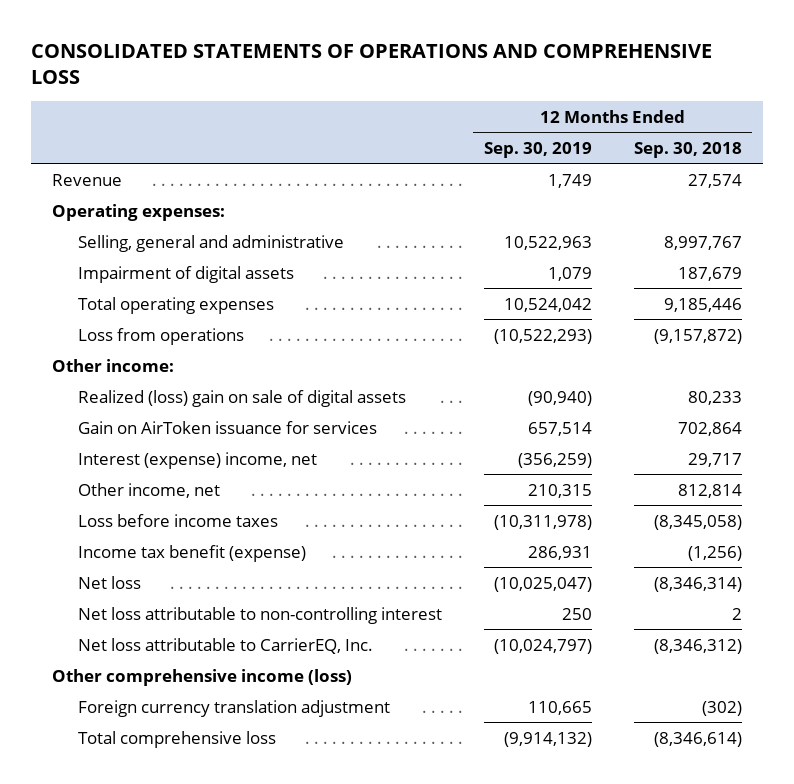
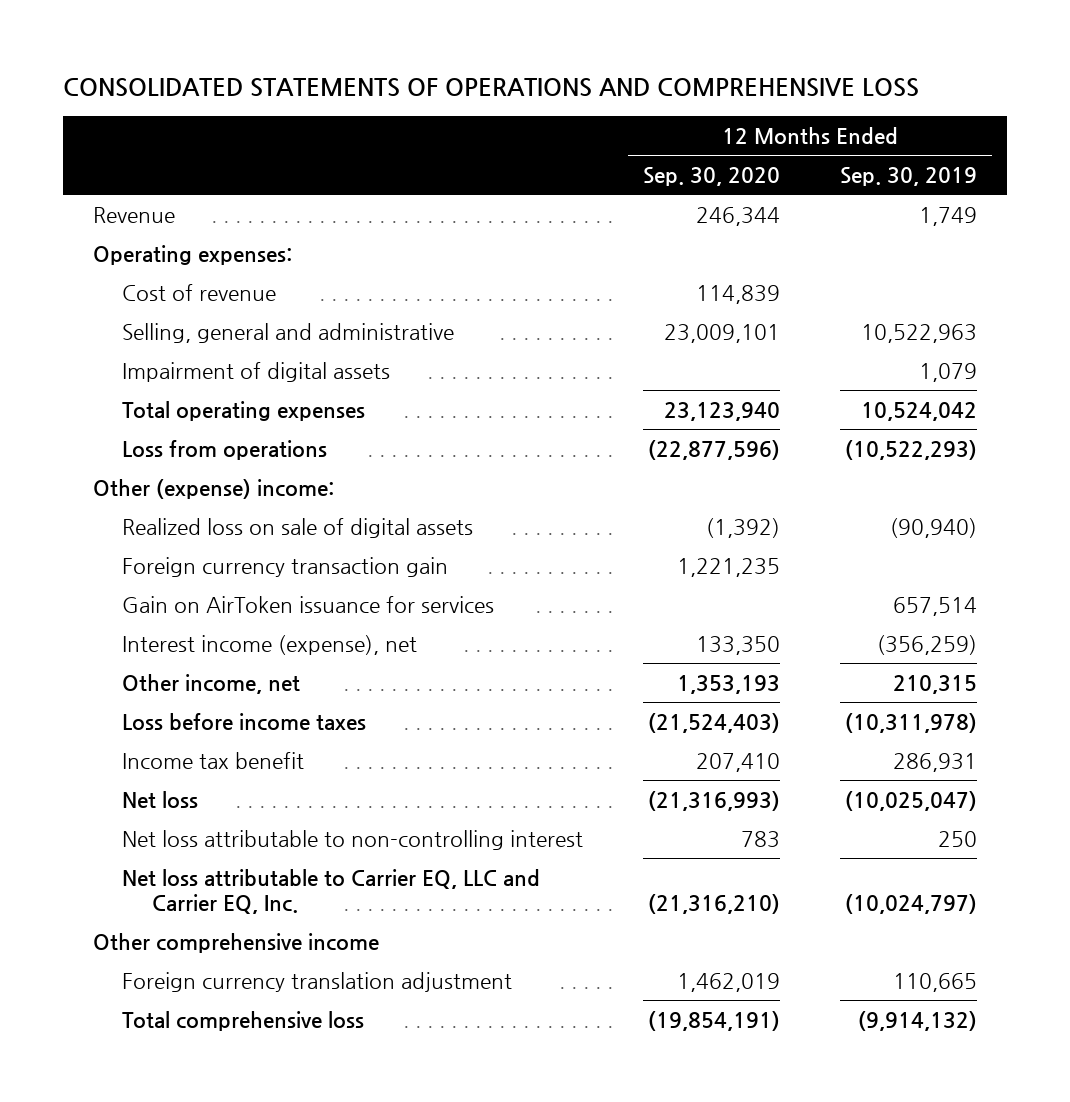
[633,141,742,158] Sep. 30, 2018 -> none
none -> [643,167,781,187] Sep. 30, 2020
none -> [122,283,277,301] Cost of revenue
[52,358,175,372] Other income: -> [92,478,334,499] Other (expense) income:
[77,389,406,407] Realized (loss) gain on sale of digital assets -> [122,517,474,538] Realized loss on sale of digital assets
none -> [122,556,449,577] Foreign currency transaction gain
[77,451,317,469] Interest (expense) income, net -> [122,634,418,655] Interest income (expense), net
[77,544,306,562] Income tax benefit (expense) -> [122,751,305,769] Income tax benefit
[77,637,373,654] Net loss attributable to CarrierEQ, Inc. -> [122,868,541,914] Net loss attributable to Carrier EQ, LLC and Carrier EQ, Inc.
[52,668,353,686] Other comprehensive income (loss) -> [92,932,379,953] Other comprehensive income

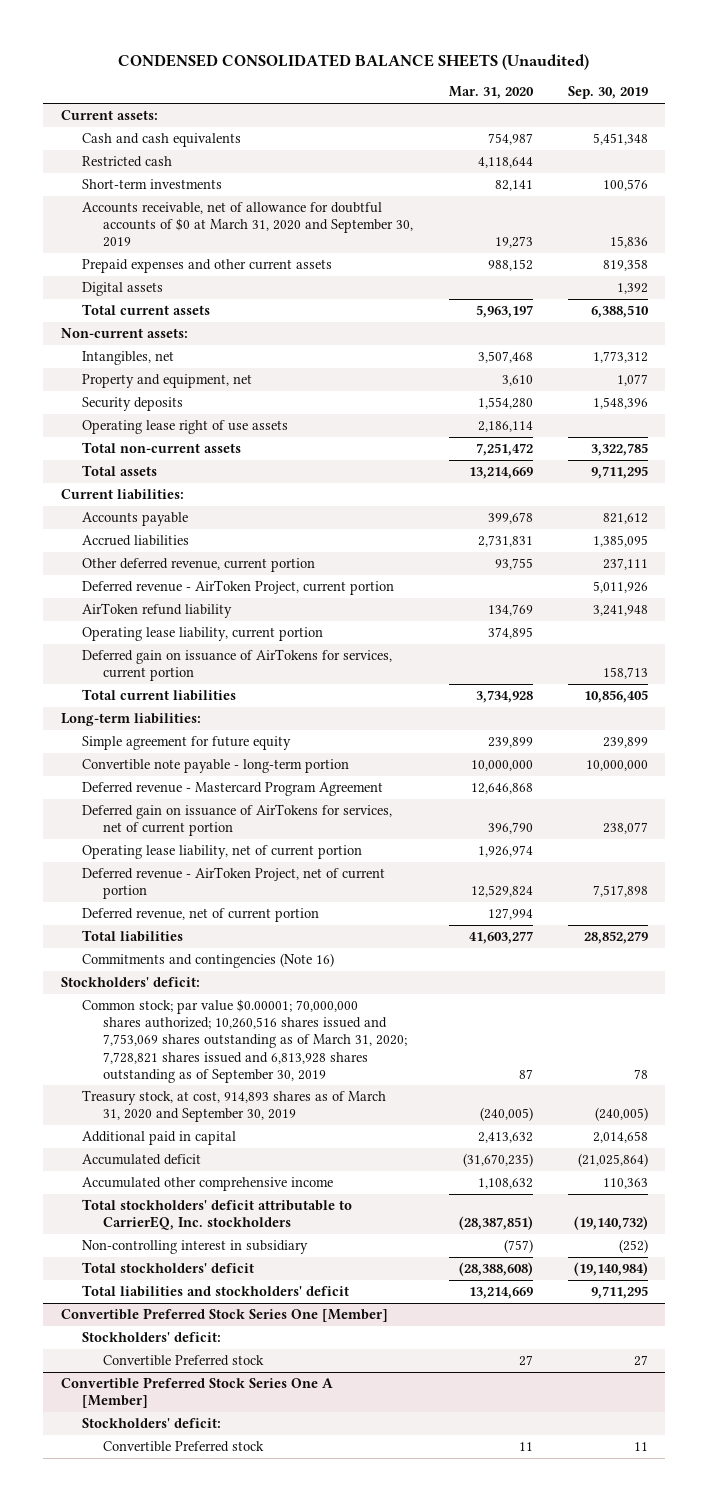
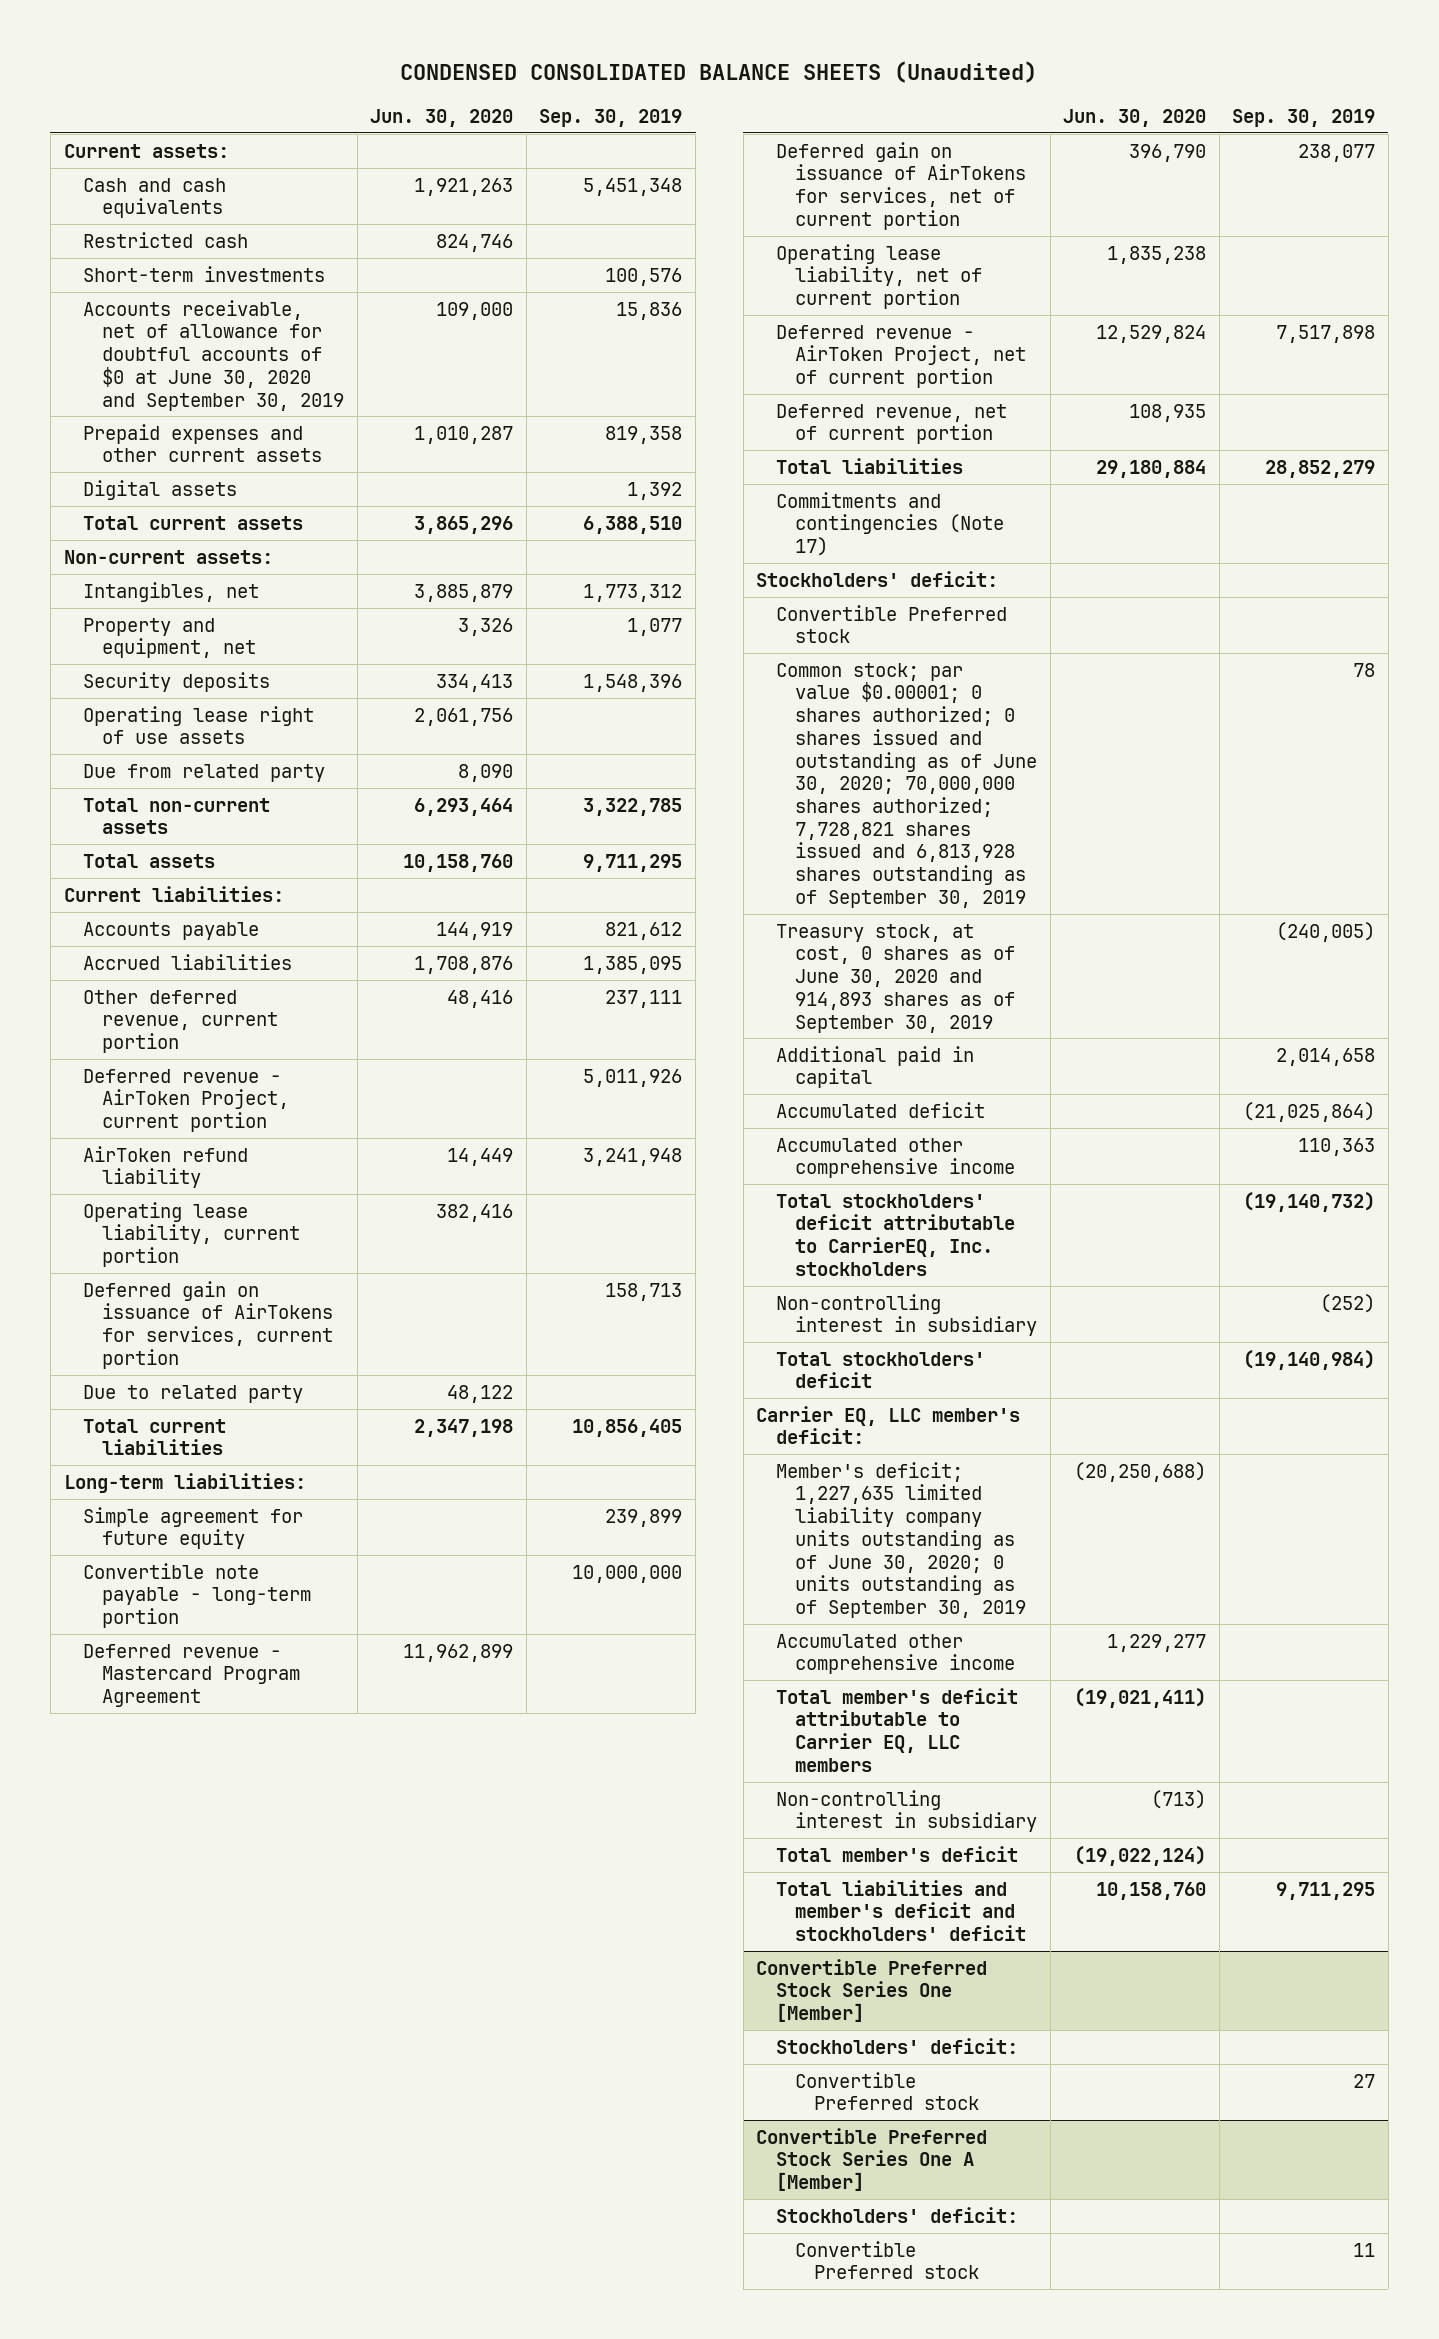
[448,86,534,100] Mar. 31, 2020 -> none
none -> [370,108,514,127] Jun. 30, 2020
[82,202,414,248] Accounts receivable, net of allowance for doubtful accounts of $0 at March 31, 2020 and September 30, 2019 -> [82,299,345,411] Accounts receivable, net of allowance for doubtful accounts of $0 at June 30, 2020 and September 30, 2019
none -> [82,763,325,782] Due from related party
none -> [82,1384,303,1403] Due to related party
[82,953,335,969] Commitments and contingencies (Note 16) -> [775,491,1004,557] Commitments and contingencies (Note 17)
none -> [775,604,1007,644] Convertible Preferred stock
[82,999,408,1083] Common stock; par value $0.00001; 70,000,000 shares authorized; 10,260,516 shares issued and 7,753,069 shares outstanding as of March 31, 2020; 7,728,821 shares issued and 6,813,928 shares outstanding as of September 30, 2019 -> [775,662,1037,908] Common stock; par value $0.00001; 0 shares authorized; 0 shares issued and outstanding as of June 30, 2020; 70,000,000 shares authorized; 7,728,821 shares issued and 6,813,928 shares outstanding as of September 30, 2019
[82,1090,387,1123] Treasury stock, at cost, 914,893 shares as of March 31, 2020 and September 30, 2019 -> [775,923,1015,1033] Treasury stock, at cost, 0 shares as of June 30, 2020 and 914,893 shares as of September 30, 2019
none -> [756,1405,1021,1445] Carrier EQ, LLC member's deficit:
none -> [775,1461,1026,1618] Member's deficit; 1,227,635 limited liability company units outstanding as of June 30, 2020; 0 units outstanding as of September 30, 2019
none -> [775,1633,1015,1675] Accumulated other comprehensive income
none -> [775,1687,1018,1772] Total member's deficit attributable to Carrier EQ, LLC members
none -> [775,1789,1037,1833] Non-controlling interest in subsidiary
none -> [775,1845,1018,1862] Total member's deficit
[82,1285,350,1298] Total liabilities and stockholders' deficit -> [775,1879,1026,1942] Total liabilities and member's deficit and stockholders' deficit

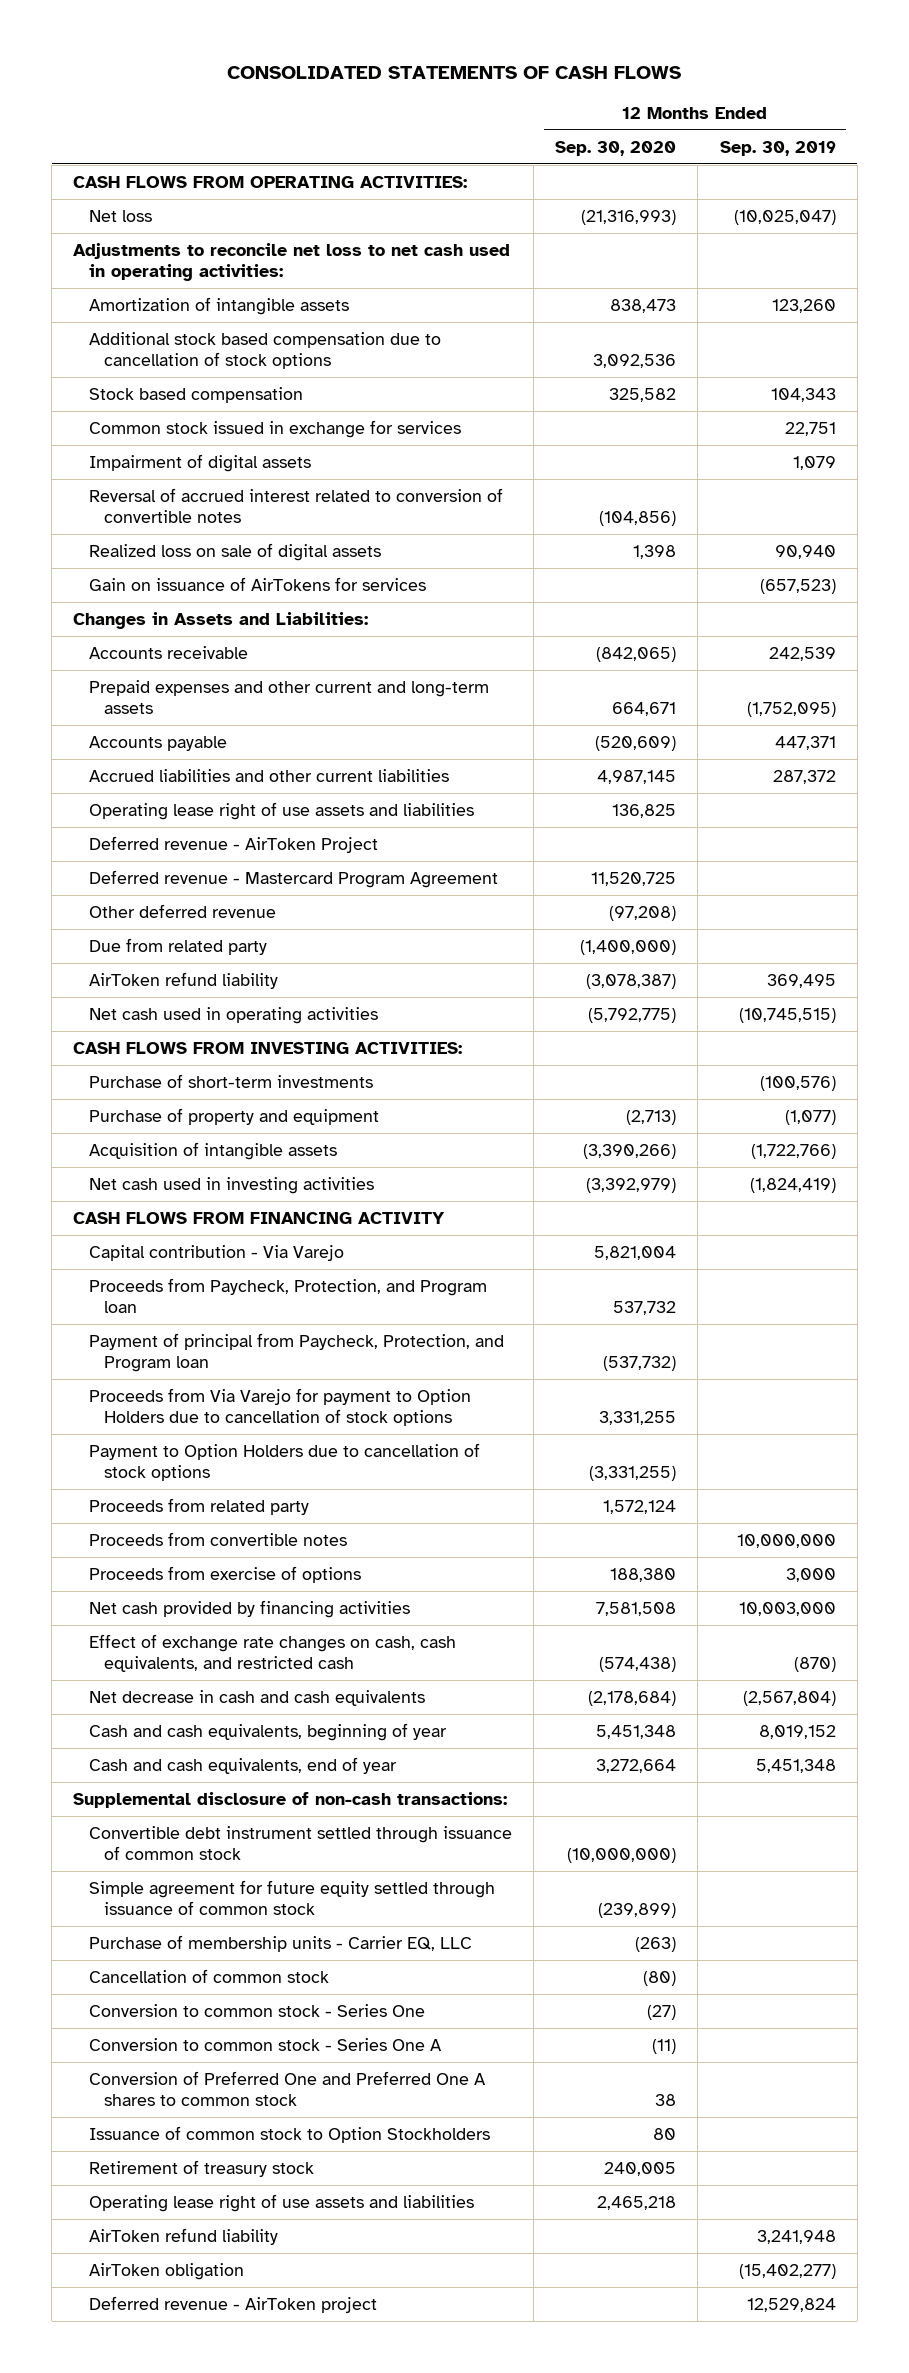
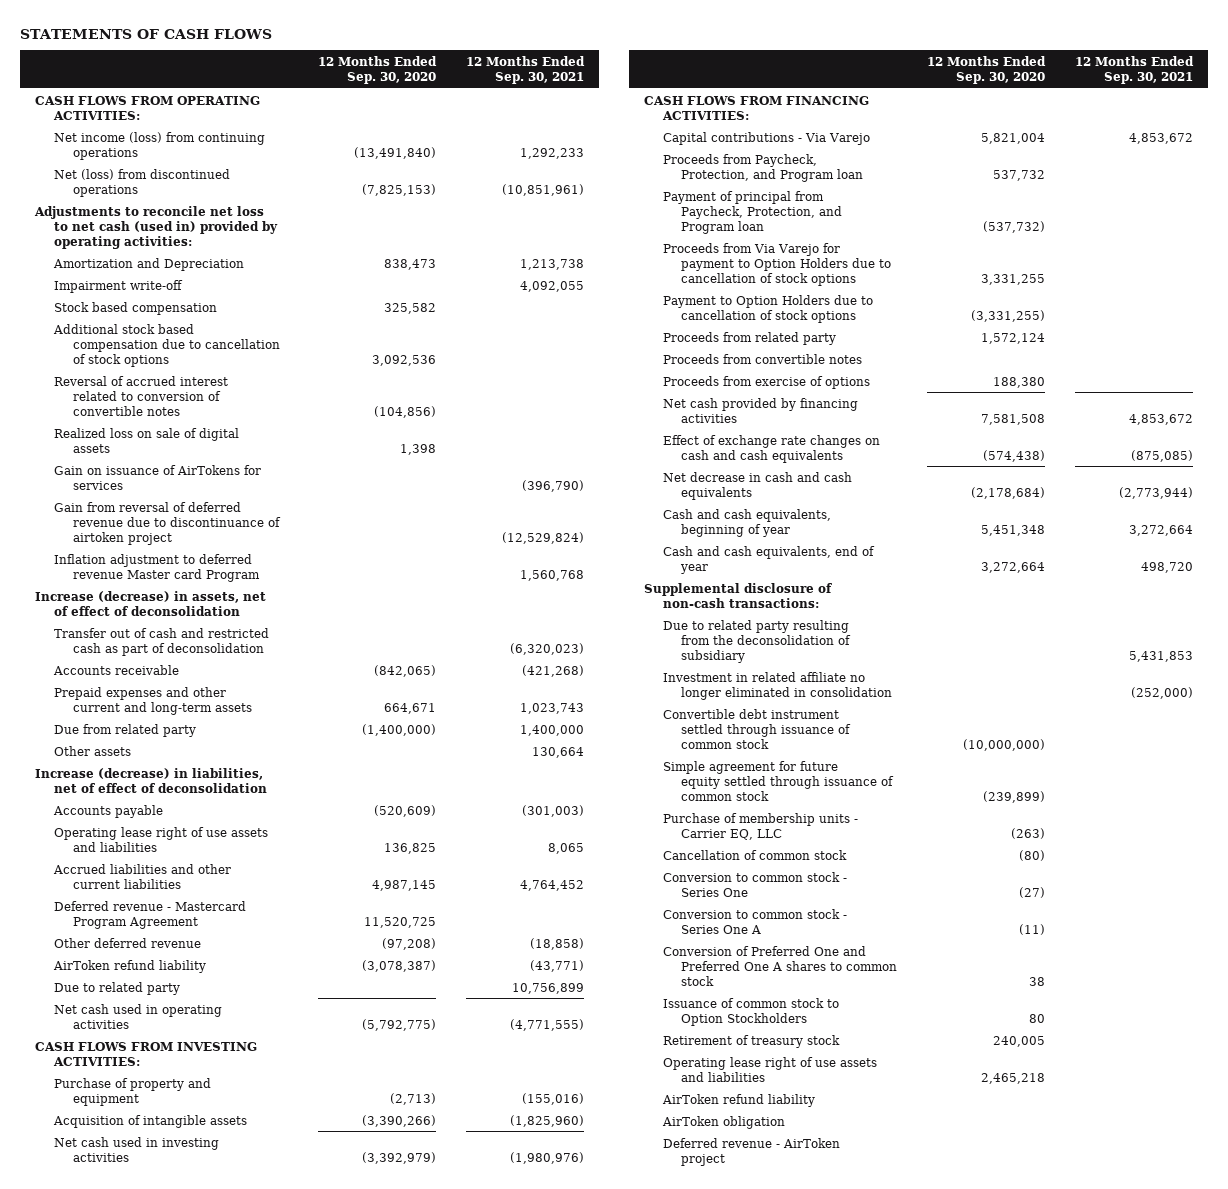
[227,65,682,79] CONSOLIDATED STATEMENTS OF CASH FLOWS -> [20,28,273,39] STATEMENTS OF CASH FLOWS
[719,140,836,156] Sep. 30, 2019 -> none
none -> [466,55,586,84] 12 Months Ended Sep. 30, 2021
[88,209,152,222] Net loss -> none
none -> [53,131,265,160] Net income (loss) from continuing operations
none -> [53,168,230,197] Net (loss) from discontinued operations
[73,242,511,281] Adjustments to reconcile net loss to net cash used in operating activities: -> [34,205,278,249] Adjustments to reconcile net loss to net cash (used in) provided by operating activities:
[88,296,349,315] Amortization of intangible assets -> [52,257,244,271] Amortization and Depreciation
none -> [53,279,183,293] Impairment write-off
[88,419,461,438] Common stock issued in exchange for services -> none
[88,453,311,472] Impairment of digital assets -> none
[88,331,441,369] Additional stock based compensation due to cancellation of stock options -> [52,323,280,367] Additional stock based compensation due to cancellation of stock options
[73,611,369,629] Changes in Assets and Liabilities: -> none
none -> [53,501,281,545] Gain from reversal of deferred revenue due to discontinuance of airtoken project
none -> [53,553,260,582] Inflation adjustment to deferred revenue Master card Program
none -> [35,590,267,616] Increase (decrease) in assets, net of effect of deconsolidation
none -> [53,627,269,656] Transfer out of cash and restricted cash as part of deconsolidation
[88,937,267,955] Due from related party -> [53,723,196,737] Due from related party
none -> [53,745,131,756] Other assets
none -> [35,767,267,793] Increase (decrease) in liabilities, net of effect of deconsolidation
[88,835,378,853] Deferred revenue - AirToken Project -> none
[88,768,449,782] Accrued liabilities and other current liabilities -> [52,863,231,889] Accrued liabilities and other current liabilities
none -> [53,981,180,995] Due to related party
[88,1073,373,1088] Purchase of short-term investments -> none
[73,1211,446,1224] CASH FLOWS FROM FINANCING ACTIVITY -> [643,95,869,120] CASH FLOWS FROM FINANCING ACTIVITIES:
[88,1244,344,1261] Capital contribution - Via Varejo -> [662,131,870,145] Capital contributions - Via Varejo
[88,1633,456,1672] Effect of exchange rate changes on cash, cash equivalents, and restricted cash -> [662,434,880,463] Effect of exchange rate changes on cash and cash equivalents
none -> [662,619,852,663] Due to related party resulting from the deconsolidation of subsidiary
none -> [662,671,893,700] Investment in related affiliate no longer eliminated in consolidation

